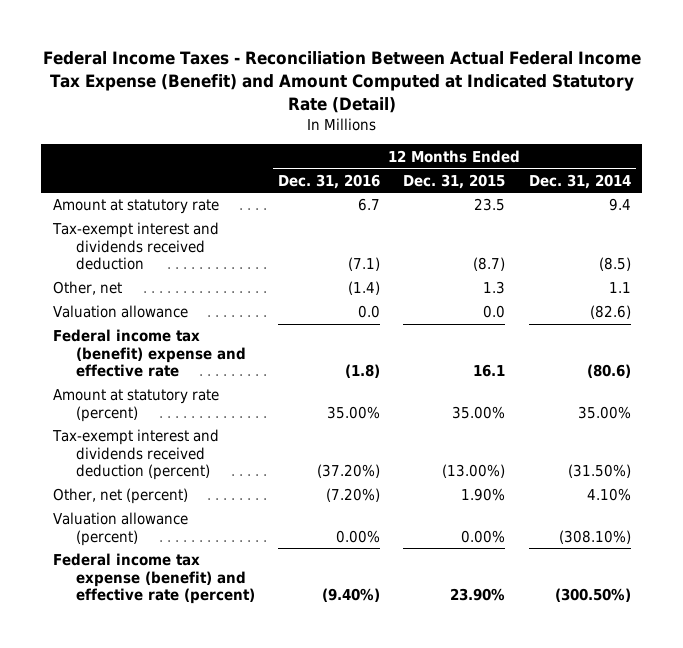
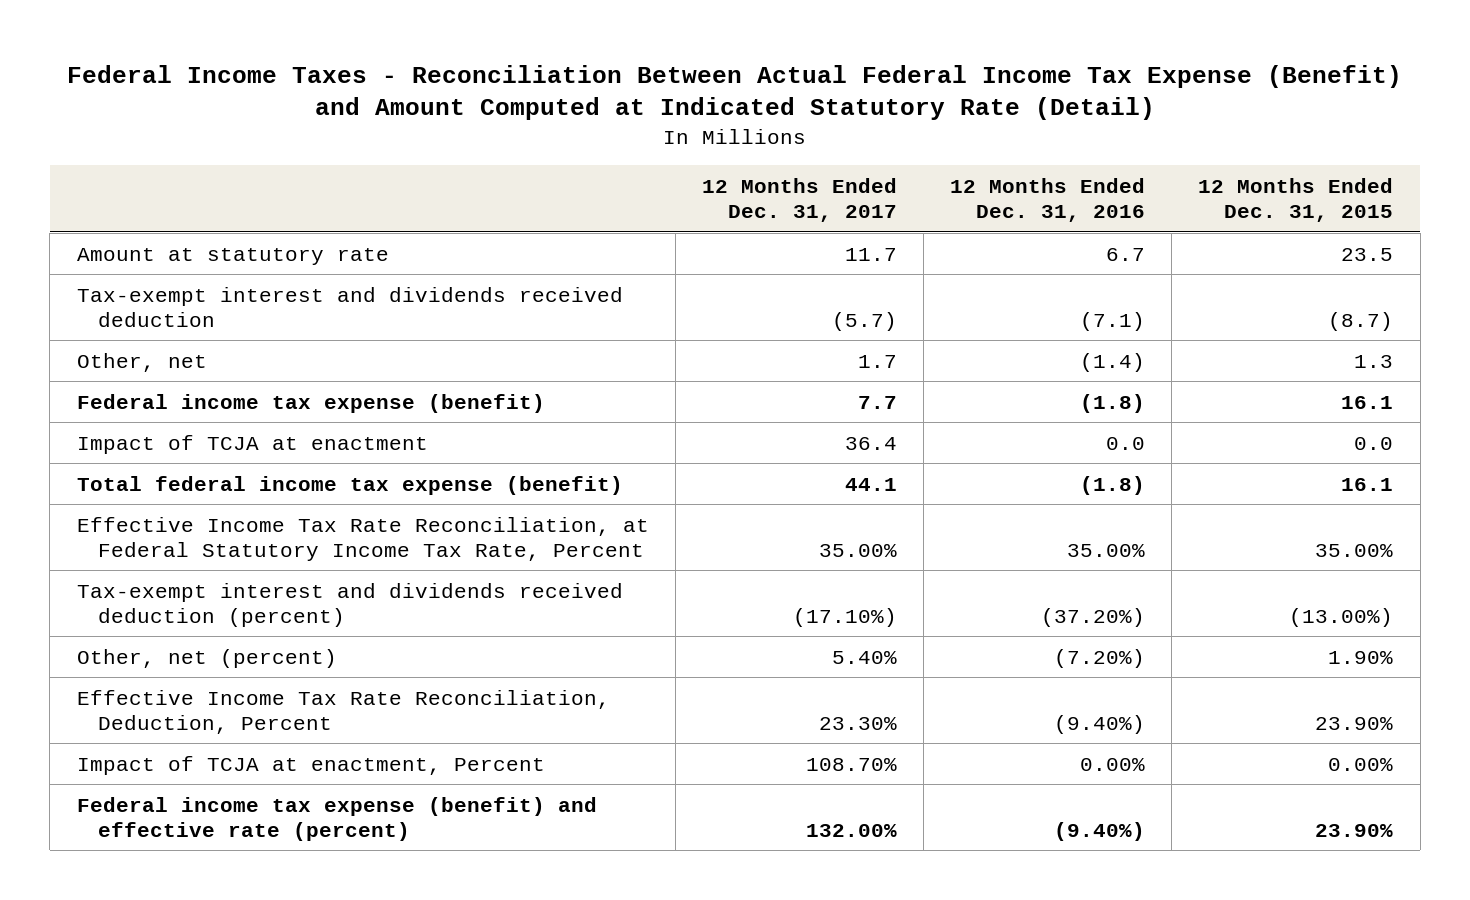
[528,173,631,189] Dec. 31, 2014 -> none
none -> [701,177,897,222] 12 Months Ended Dec. 31, 2017
[52,305,188,319] Valuation allowance -> none
[52,329,247,377] Federal income tax (benefit) expense and effective rate -> [76,393,545,413] Federal income tax expense (benefit)
none -> [76,434,428,454] Impact of TCJA at enactment
none -> [76,475,623,495] Total federal income tax expense (benefit)
[52,389,219,422] Amount at statutory rate (percent) -> [76,516,649,561] Effective Income Tax Rate Reconciliation, at Federal Statutory Income Tax Rate, Percent
[52,512,188,546] Valuation allowance (percent) -> none
none -> [76,689,610,734] Effective Income Tax Rate Reconciliation, Deduction, Percent
none -> [76,755,545,775] Impact of TCJA at enactment, Percent

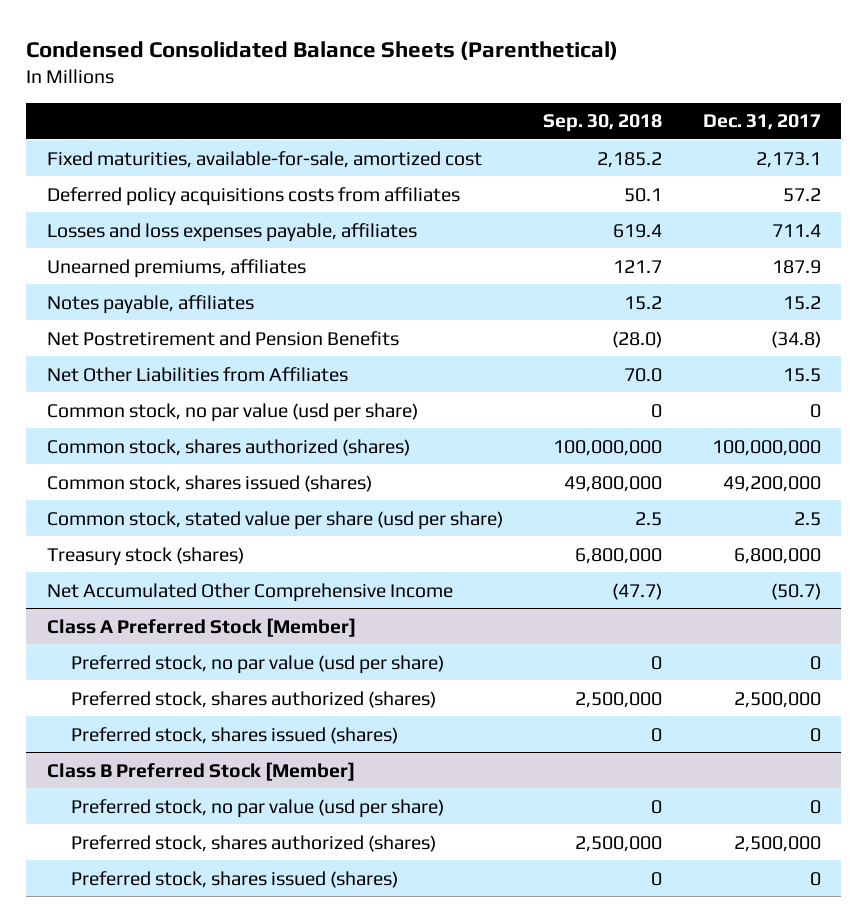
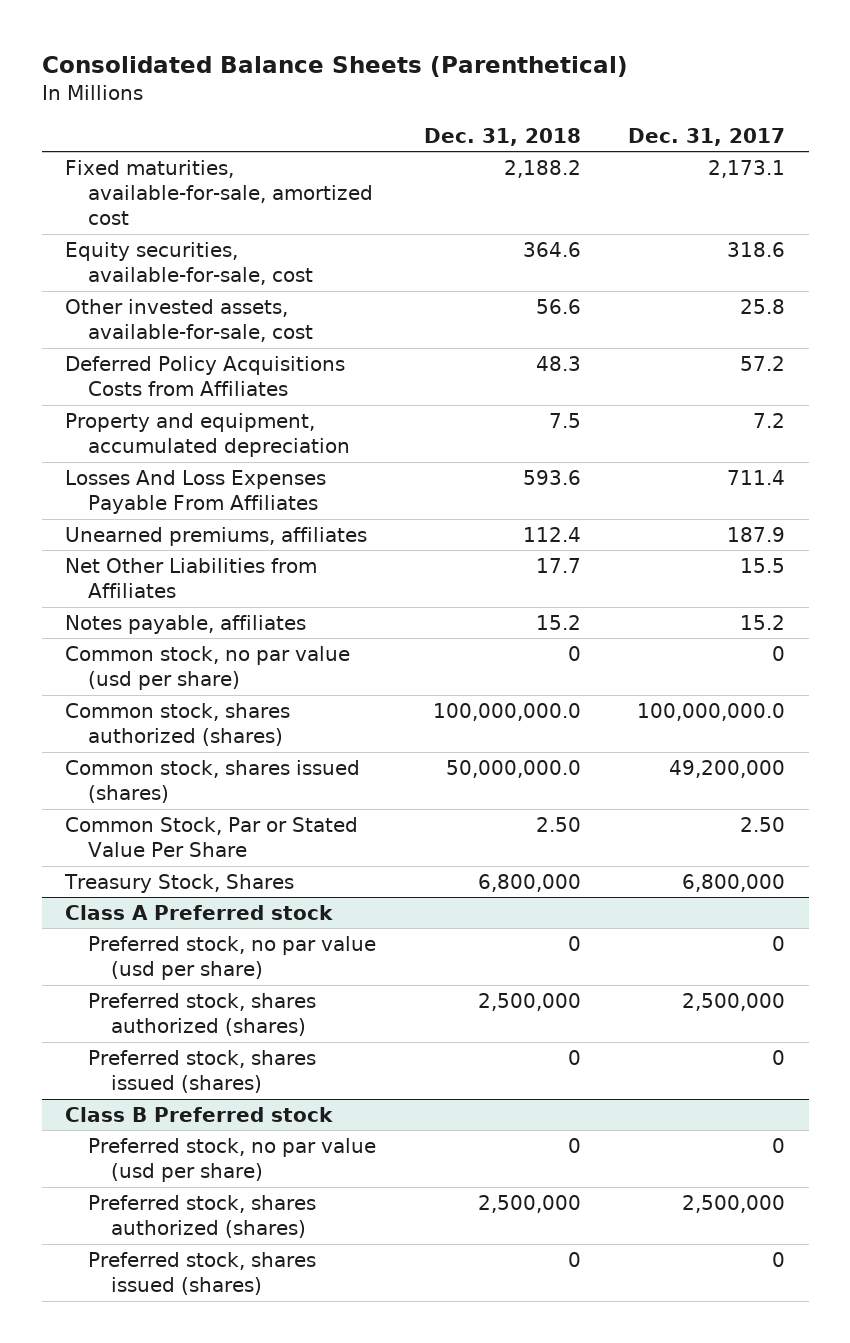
[26,40,619,60] Condensed Consolidated Balance Sheets (Parenthetical) -> [41,55,628,77] Consolidated Balance Sheets (Parenthetical)
[543,114,663,133] Sep. 30, 2018 -> none
none -> [423,127,581,146] Dec. 31, 2018
none -> [65,241,314,286] Equity securities, available-for-sale, cost
none -> [65,298,314,343] Other invested assets, available-for-sale, cost
[46,186,460,206] Deferred policy acquisitions costs from affiliates -> [65,355,346,397] Deferred Policy Acquisitions Costs from Affiliates
none -> [65,412,351,458] Property and equipment, accumulated depreciation
[46,222,417,242] Losses and loss expenses payable, affiliates -> [65,469,327,515] Losses And Loss Expenses Payable From Affiliates
[46,330,399,346] Net Postretirement and Pension Benefits -> none
[46,294,254,314] Notes payable, affiliates -> [65,614,307,634] Notes payable, affiliates
[712,439,822,456] 100,000,000 -> [636,702,785,721] 100,000,000.0
[46,582,453,602] Net Accumulated Other Comprehensive Income -> none
[46,510,503,530] Common stock, stated value per share (usd per share) -> [65,816,359,858] Common Stock, Par or Stated Value Per Share
[794,511,822,526] 2.5 -> [739,816,785,832] 2.50
[46,546,244,566] Treasury stock (shares) -> [64,873,295,893] Treasury Stock, Shares
[46,617,356,637] Class A Preferred Stock [Member] -> [65,904,334,920] Class A Preferred stock
[46,761,355,781] Class B Preferred Stock [Member] -> [65,1106,334,1122] Class B Preferred stock

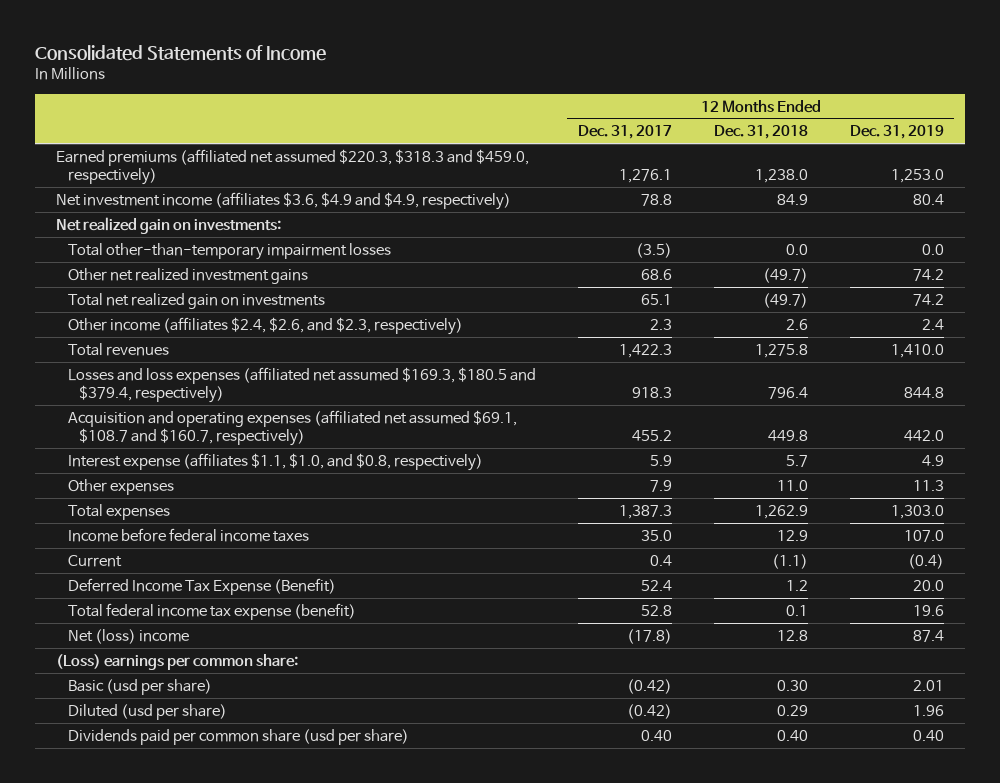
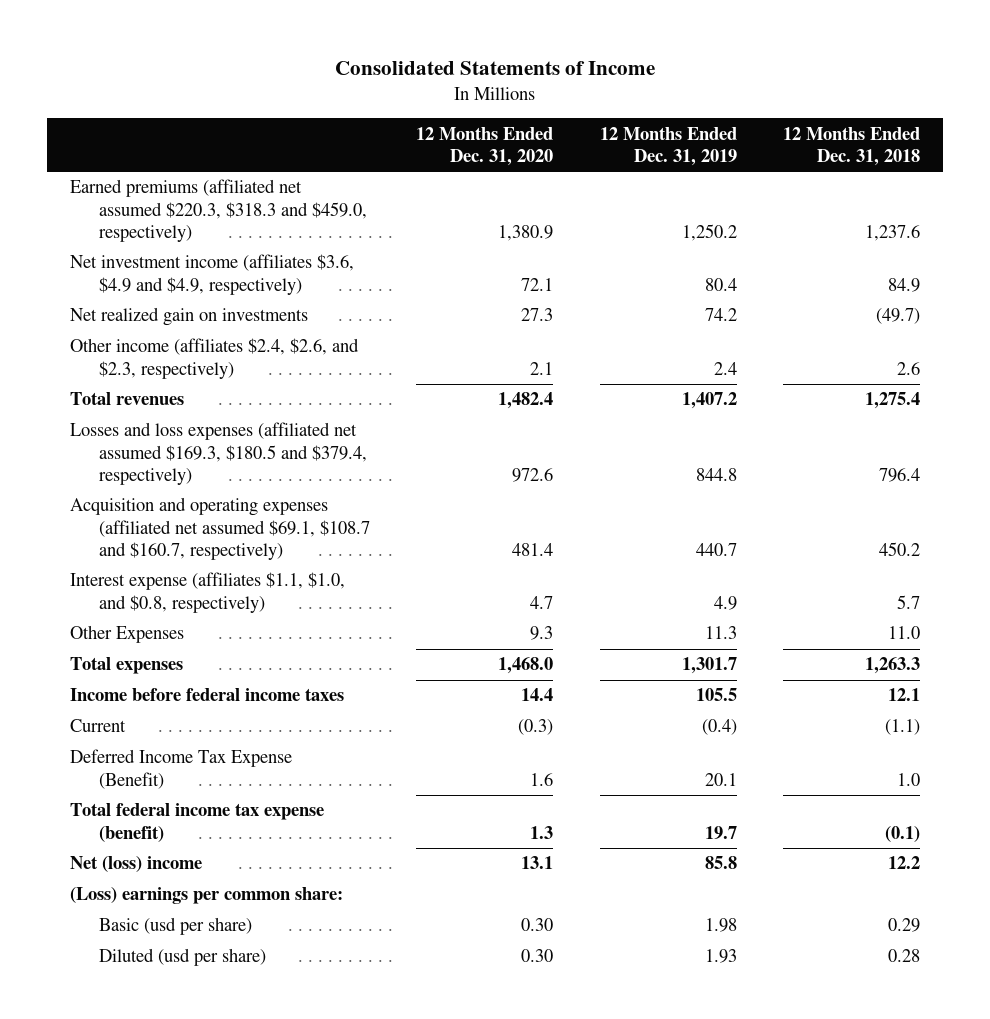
[577,125,672,140] Dec. 31, 2017 -> none
none -> [416,126,554,166] 12 Months Ended Dec. 31, 2020
[754,169,808,184] 1,238.0 -> [864,224,920,241] 1,237.6
[890,169,944,184] 1,253.0 -> [681,223,737,241] 1,250.2
[56,216,282,234] Net realized gain on investments: -> none
[67,242,391,260] Total other-than-temporary impairment losses -> none
[67,267,308,284] Other net realized investment gains -> none
[67,292,325,309] Total net realized gain on investments -> [69,307,308,327] Net realized gain on investments
[754,343,808,358] 1,275.8 -> [864,392,920,410] 1,275.4
[890,343,944,358] 1,410.0 -> [681,392,737,410] 1,407.2
[767,430,808,442] 449.8 -> [878,541,920,556] 450.2
[903,430,944,442] 442.0 -> [695,542,737,556] 440.7
[67,478,174,495] Other expenses -> [69,625,184,644] Other Expenses
[754,504,808,519] 1,262.9 -> [864,657,920,675] 1,263.3
[890,504,944,519] 1,303.0 -> [681,657,737,675] 1,301.7
[776,529,808,541] 12.9 -> [887,688,920,702] 12.1
[903,529,944,542] 107.0 -> [695,688,737,702] 105.5
[785,579,808,591] 1.2 -> [896,772,920,786] 1.0
[912,579,944,591] 20.0 -> [704,772,737,786] 20.1
[785,604,808,616] 0.1 -> [884,825,920,842] (0.1)
[912,604,944,616] 19.6 -> [704,825,737,839] 19.7
[776,629,808,641] 12.8 -> [887,856,920,870] 12.2
[912,629,944,642] 87.4 -> [704,856,737,870] 85.8
[67,728,409,745] Dividends paid per common share (usd per share) -> none
[776,679,808,691] 0.30 -> [887,918,920,933] 0.29
[912,679,944,691] 2.01 -> [704,918,737,933] 1.98
[776,704,808,716] 0.29 -> [887,949,920,963] 0.28
[912,704,944,716] 1.96 -> [704,949,737,964] 1.93

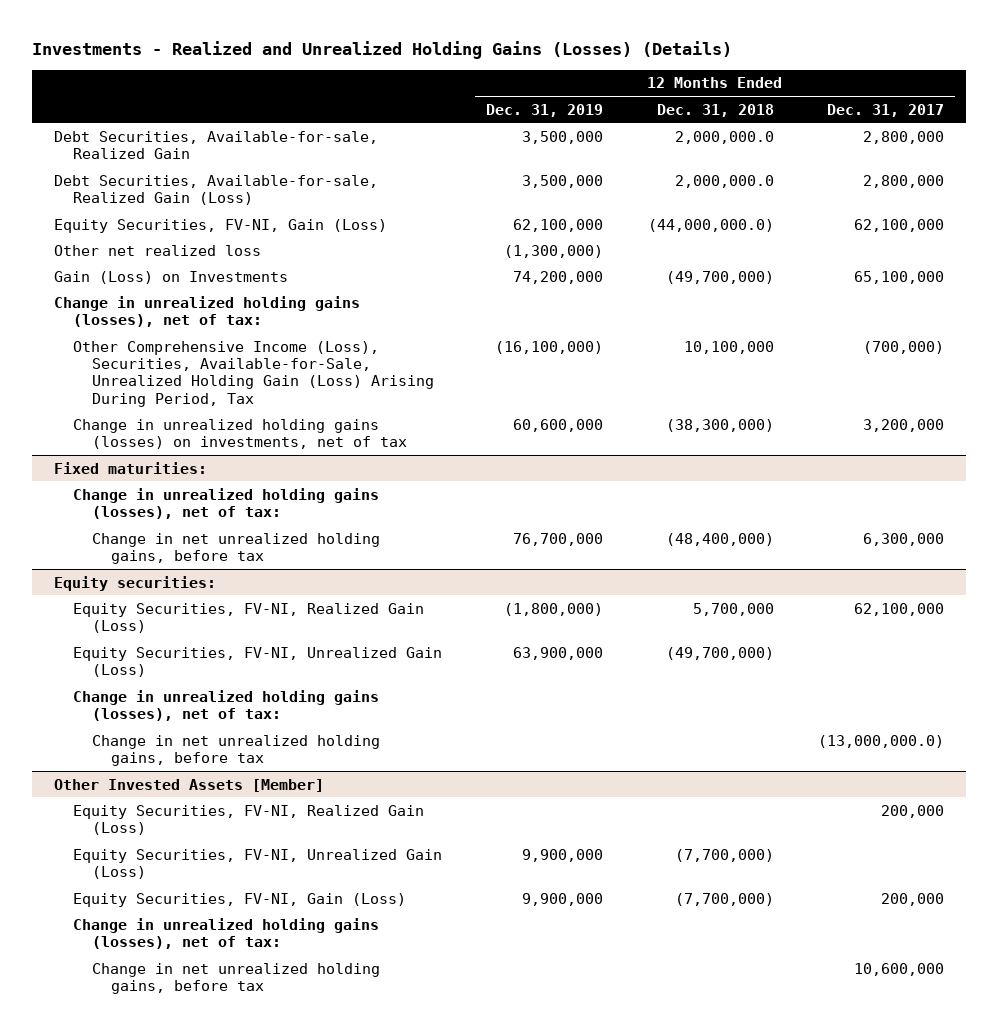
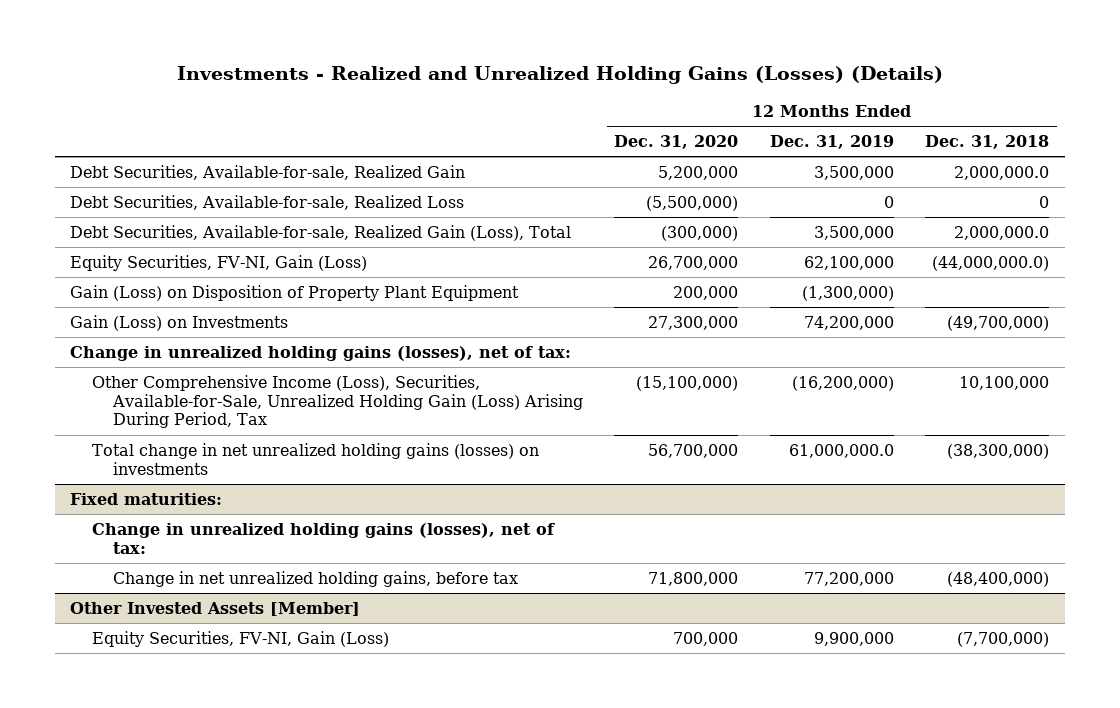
[826,103,944,117] Dec. 31, 2017 -> none
none -> [614,135,739,150] Dec. 31, 2020
none -> [70,195,465,211] Debt Securities, Available-for-sale, Realized Loss
[53,174,378,206] Debt Securities, Available-for-sale, Realized Gain (Loss) -> [70,225,572,242] Debt Securities, Available-for-sale, Realized Gain (Loss), Total
[53,244,261,256] Other net realized loss -> none
none -> [70,285,520,302] Gain (Loss) on Disposition of Property Plant Equipment
[495,340,604,354] (16,100,000) -> [791,376,894,392] (16,200,000)
[72,418,408,450] Change in unrealized holding gains (losses) on investments, net of tax -> [91,443,539,475] Total change in net unrealized holding gains (losses) on investments
[513,418,604,432] 60,600,000 -> [788,444,894,459] 61,000,000.0
[53,575,216,591] Equity securities: -> none
[72,602,424,634] Equity Securities, FV-NI, Realized Gain (Loss) -> none
[72,646,442,678] Equity Securities, FV-NI, Unrealized Gain (Loss) -> none
[72,689,379,722] Change in unrealized holding gains (losses), net of tax: -> none
[92,734,381,767] Change in net unrealized holding gains, before tax -> none
[513,532,604,546] 76,700,000 -> [803,572,894,587] 77,200,000
[72,804,424,836] Equity Securities, FV-NI, Realized Gain (Loss) -> none
[72,848,442,880] Equity Securities, FV-NI, Unrealized Gain (Loss) -> none
[72,917,379,950] Change in unrealized holding gains (losses), net of tax: -> none
[92,962,381,995] Change in net unrealized holding gains, before tax -> none

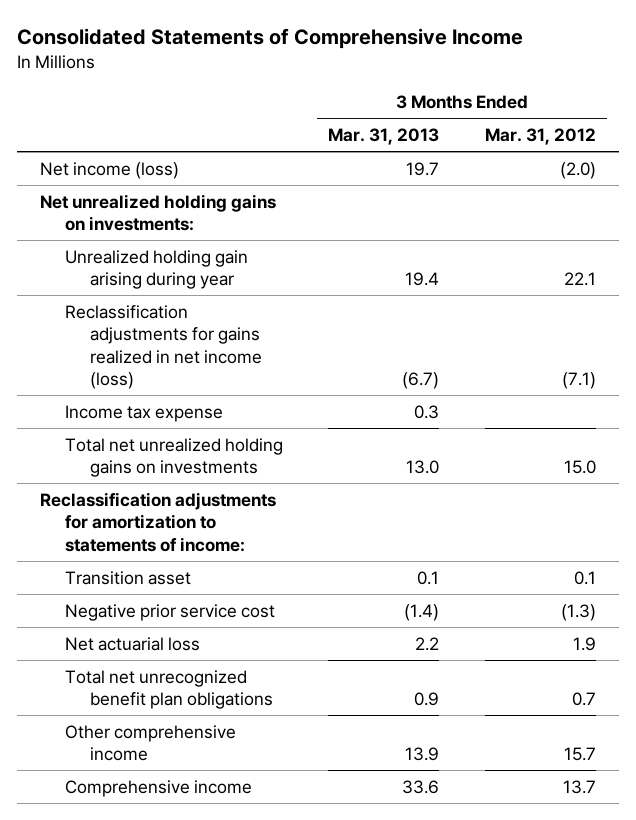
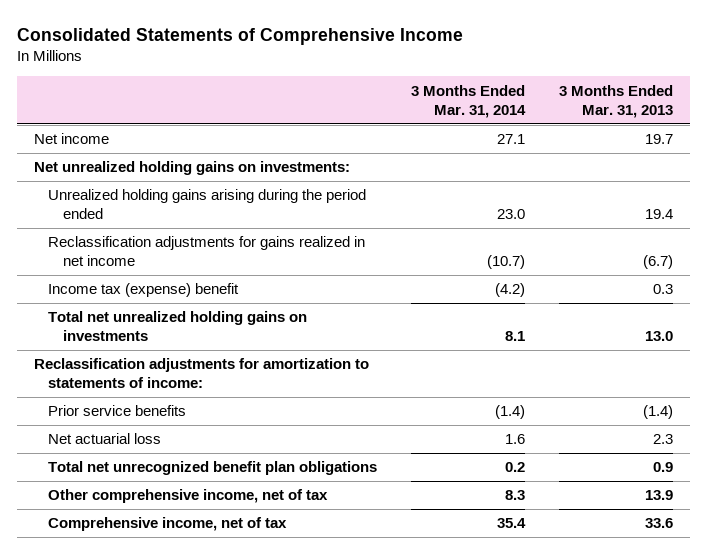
[485,128,597,146] Mar. 31, 2012 -> none
none -> [411,84,527,118] 3 Months Ended Mar. 31, 2014
[39,161,179,179] Net income (loss) -> [33,133,109,145] Net income
[64,249,248,290] Unrealized holding gain arising during year -> [48,189,367,220] Unrealized holding gains arising during the period ended
[64,304,263,390] Reclassification adjustments for gains realized in net income (loss) -> [48,236,366,267] Reclassification adjustments for gains realized in net income
[64,404,223,422] Income tax expense -> [48,283,240,298] Income tax (expense) benefit
[64,570,191,585] Transition asset -> none
[64,603,275,621] Negative prior service cost -> none
none -> [48,405,187,417] Prior service benefits
[415,636,440,651] 2.2 -> [652,434,673,445] 2.3
[64,724,236,762] Other comprehensive income -> [48,489,329,504] Other comprehensive income, net of tax
[64,779,252,797] Comprehensive income -> [48,517,288,532] Comprehensive income, net of tax

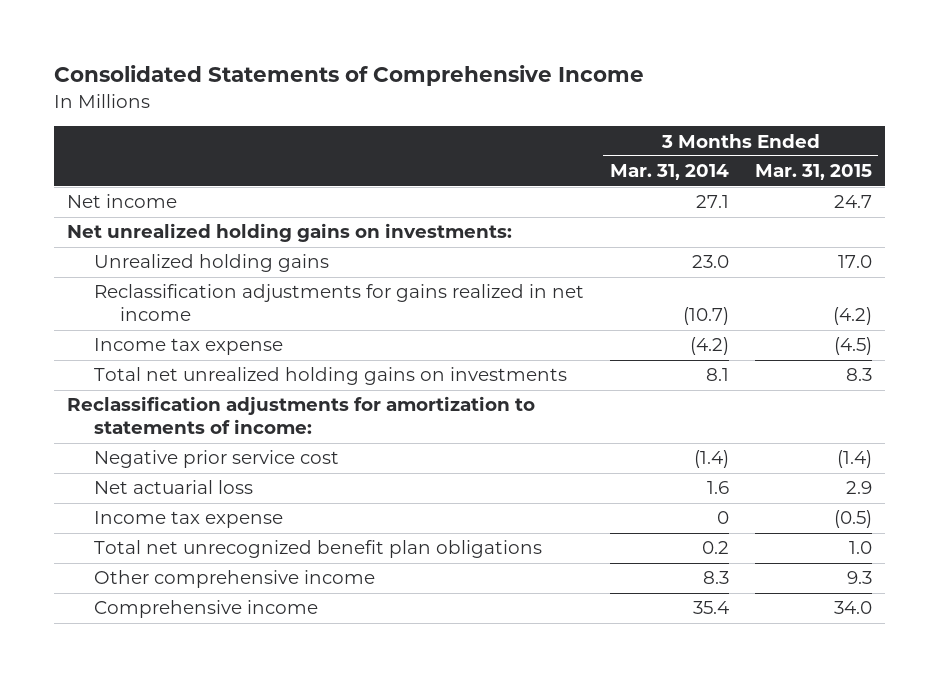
[558,84,673,118] 3 Months Ended Mar. 31, 2013 -> none
none -> [754,164,872,181] Mar. 31, 2015
[48,189,367,220] Unrealized holding gains arising during the period ended -> [93,254,329,273] Unrealized holding gains
[48,283,240,298] Income tax (expense) benefit -> [93,338,283,356] Income tax expense
[48,405,187,417] Prior service benefits -> [93,450,339,469] Negative prior service cost
none -> [93,511,283,529] Income tax expense
[48,489,329,504] Other comprehensive income, net of tax -> [93,570,375,589] Other comprehensive income
[48,517,288,532] Comprehensive income, net of tax -> [93,600,318,619] Comprehensive income

